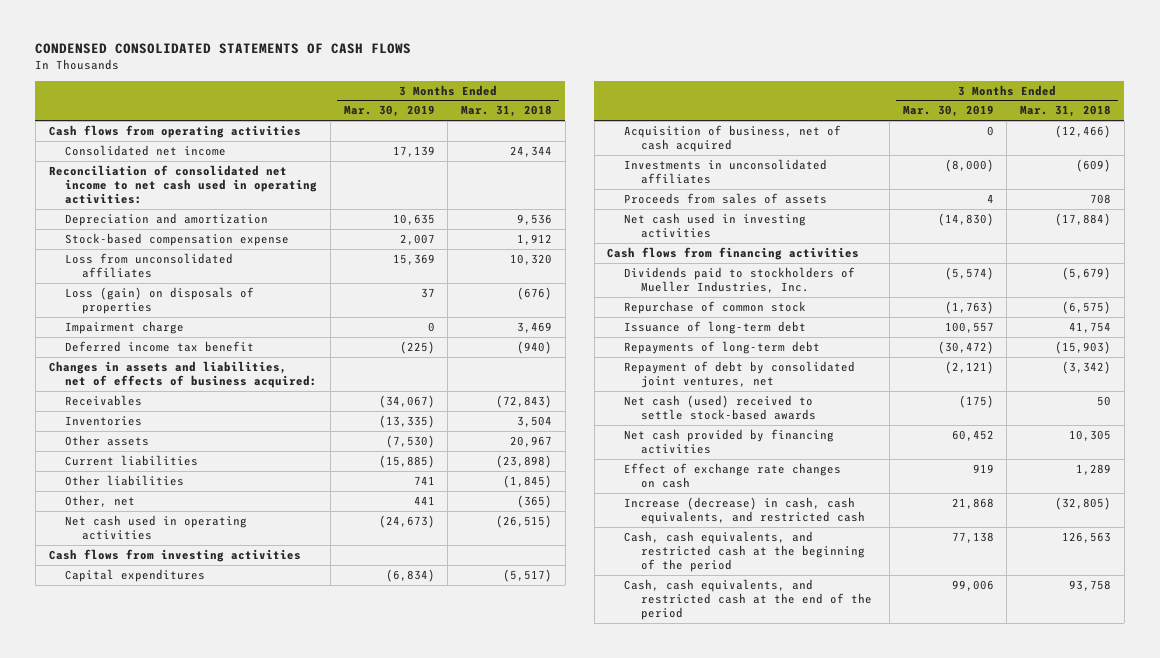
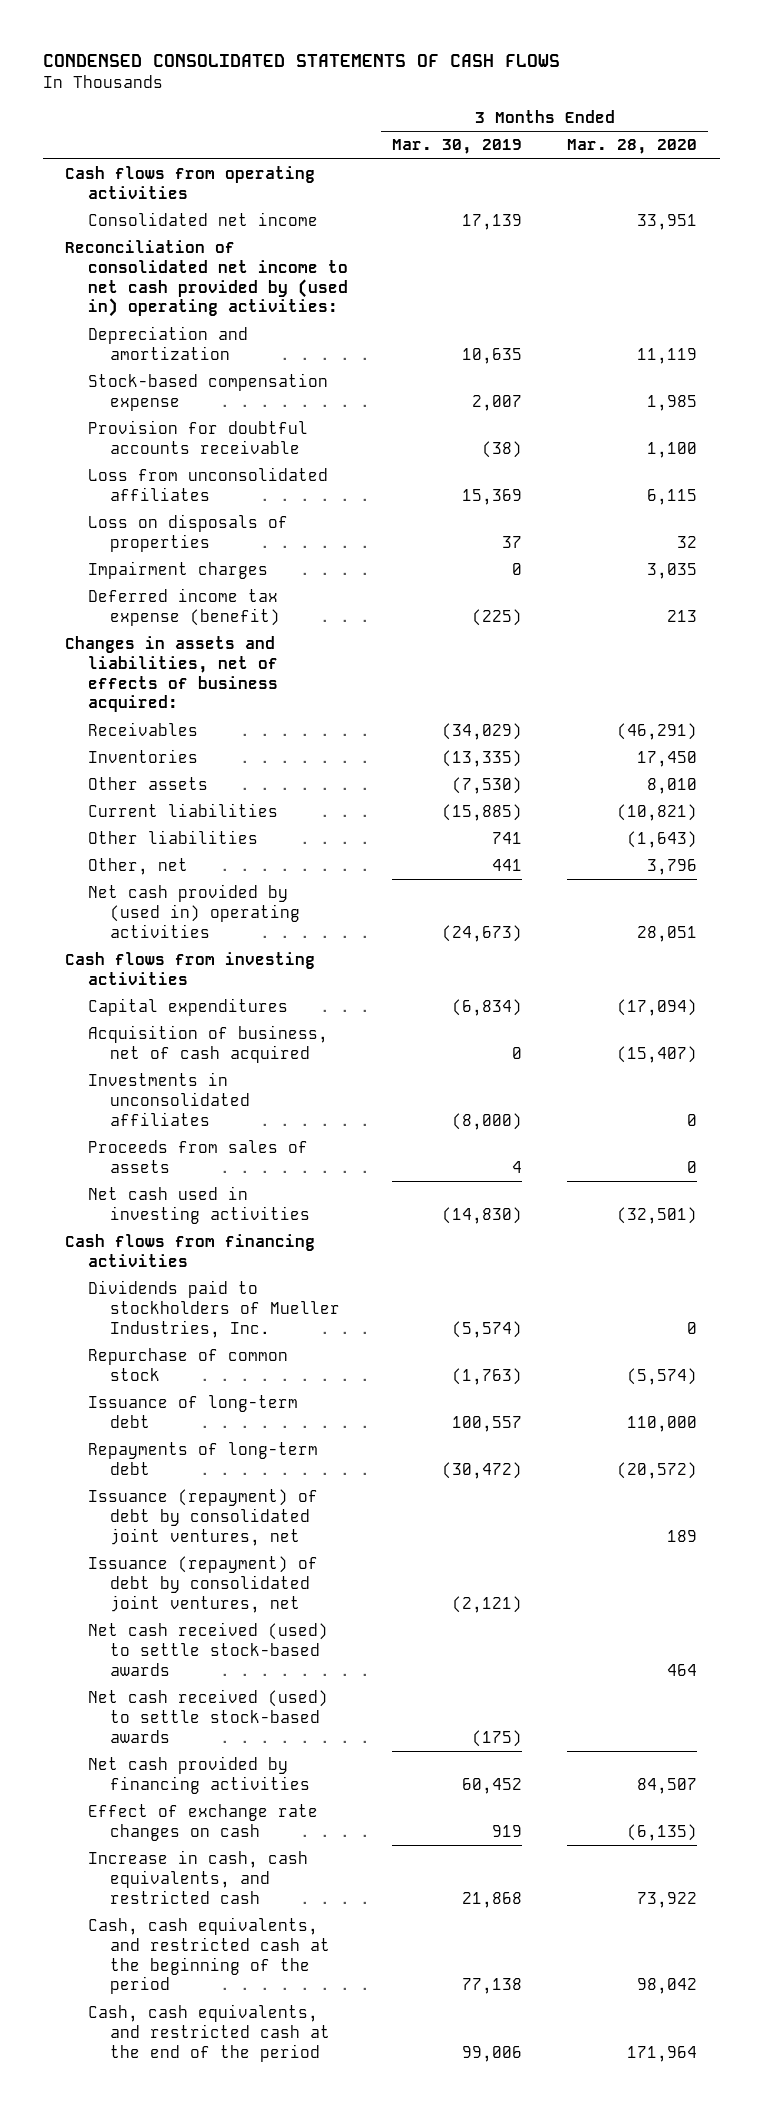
[461,105,553,118] Mar. 31, 2018 -> none
none -> [567,139,698,155] Mar. 28, 2020
[48,164,318,205] Reconciliation of consolidated net income to net cash used in operating activities: -> [65,240,348,318] Reconciliation of consolidated net income to net cash provided by (used in) operating activities:
none -> [87,420,308,454] Provision for doubtful accounts receivable
[65,286,255,315] Loss (gain) on disposals of properties -> [87,514,288,552] Loss on disposals of properties
[65,320,185,334] Impairment charge -> [87,561,268,580] Impairment charges
[65,340,255,352] Deferred income tax benefit -> [87,588,280,626] Deferred income tax expense (benefit)
[378,394,435,408] (34,067) -> [442,723,523,741] (34,029)
[65,514,248,541] Net cash used in operating activities -> [87,884,300,938] Net cash provided by (used in) operating activities
none -> [87,1489,318,1546] Issuance (repayment) of debt by consolidated joint ventures, net
[624,360,856,389] Repayment of debt by consolidated joint ventures, net -> [87,1556,318,1613] Issuance (repayment) of debt by consolidated joint ventures, net
none -> [87,1622,328,1676] Net cash received (used) to settle stock-based awards
[624,394,817,421] Net cash (used) received to settle stock-based awards -> [87,1689,328,1743] Net cash received (used) to settle stock-based awards
[624,496,866,525] Increase (decrease) in cash, cash equivalents, and restricted cash -> [87,1850,308,1904] Increase in cash, cash equivalents, and restricted cash

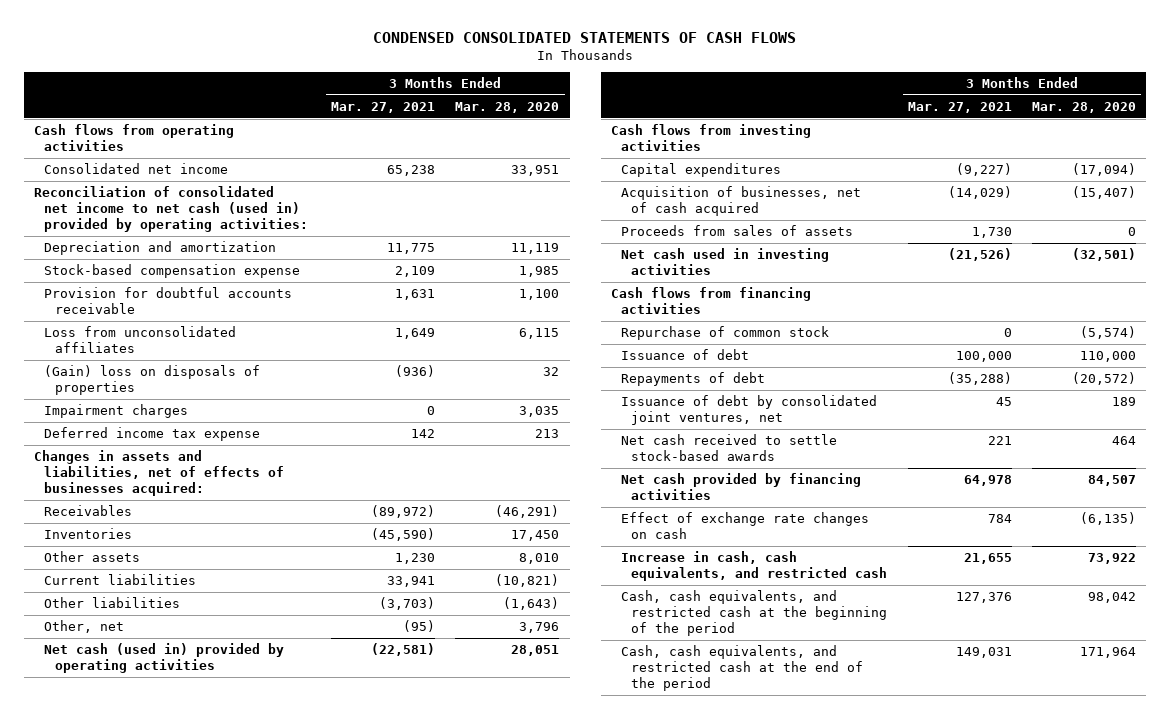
[392,139,523,155] Mar. 30, 2019 -> none
none -> [330,101,435,113] Mar. 27, 2021
[65,240,348,318] Reconciliation of consolidated net income to net cash provided by (used in) operating activities: -> [34,185,309,232] Reconciliation of consolidated net income to net cash (used in) provided by operating activities:
[87,514,288,552] Loss on disposals of properties -> [44,364,261,395] (Gain) loss on disposals of properties
[87,588,280,626] Deferred income tax expense (benefit) -> [44,426,261,441] Deferred income tax expense
[65,636,278,713] Changes in assets and liabilities, net of effects of business acquired: -> [34,449,285,496] Changes in assets and liabilities, net of effects of businesses acquired:
[87,884,300,938] Net cash provided by (used in) operating activities -> [44,642,285,673] Net cash (used in) provided by operating activities
[87,1072,250,1126] Investments in unconsolidated affiliates -> none
[87,1025,328,1063] Acquisition of business, net of cash acquired -> [621,185,862,216] Acquisition of businesses, net of cash acquired
[87,1280,340,1338] Dividends paid to stockholders of Mueller Industries, Inc. -> none
[87,1556,318,1613] Issuance (repayment) of debt by consolidated joint ventures, net -> none
[87,1689,328,1743] Net cash received (used) to settle stock-based awards -> none
[87,1395,298,1428] Issuance of long-term debt -> [621,348,750,360] Issuance of debt
[87,1442,318,1475] Repayments of long-term debt -> [621,371,766,386] Repayments of debt
[87,1489,318,1546] Issuance (repayment) of debt by consolidated joint ventures, net -> [621,394,878,425] Issuance of debt by consolidated joint ventures, net
[87,1622,328,1676] Net cash received (used) to settle stock-based awards -> [621,433,838,461] Net cash received to settle stock-based awards

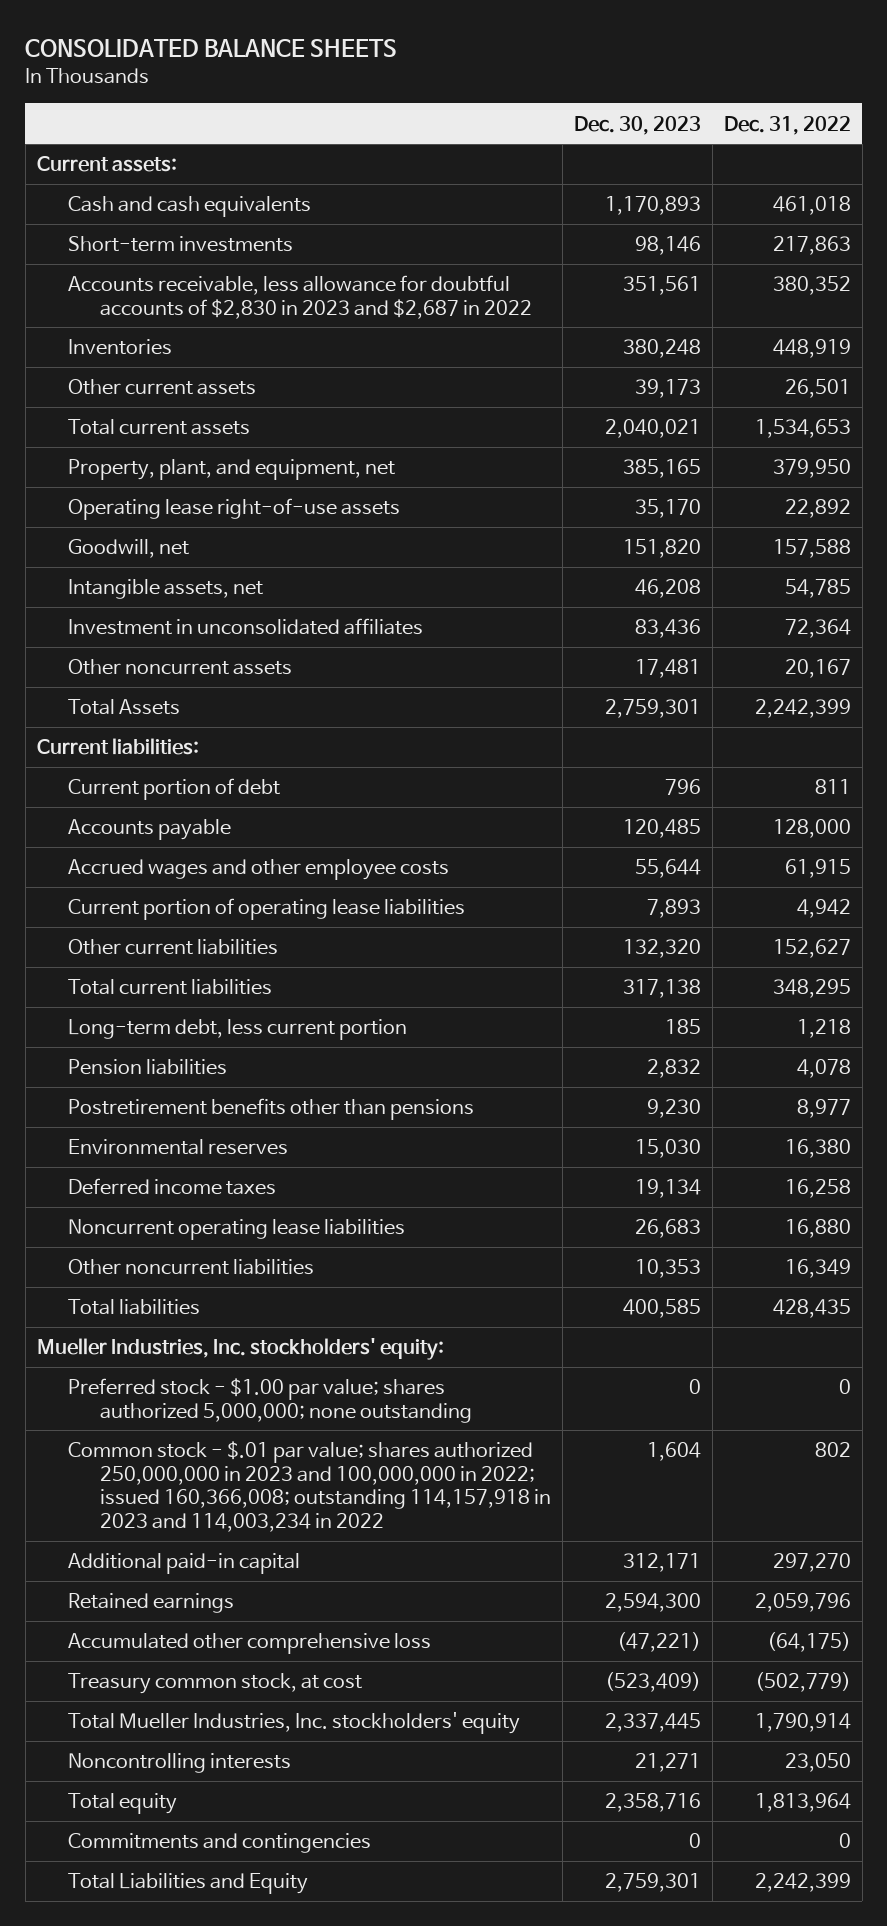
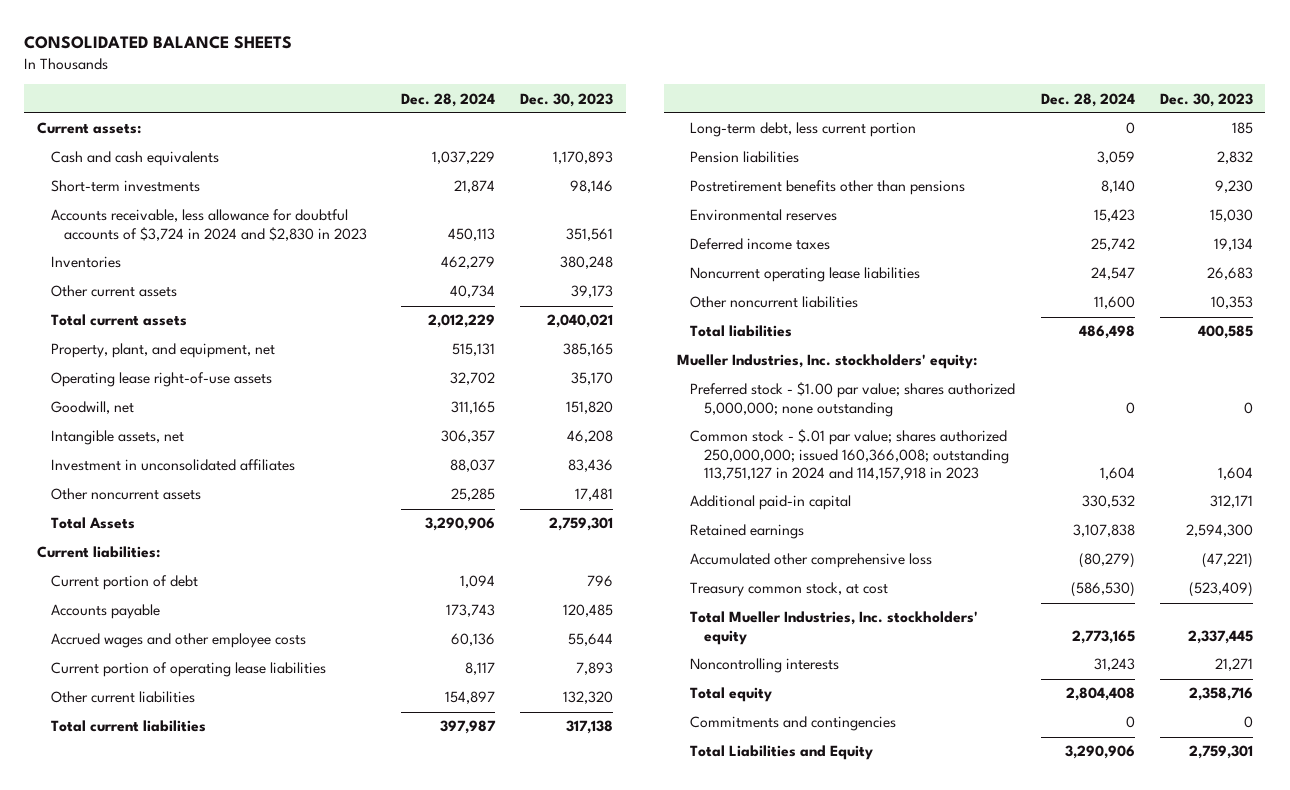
[723,115,851,135] Dec. 31, 2022 -> none
none -> [400,92,495,107] Dec. 28, 2024
[68,275,533,319] Accounts receivable, less allowance for doubtful accounts of $2,830 in 2023 and $2,687 in 2022 -> [50,209,368,241] Accounts receivable, less allowance for doubtful accounts of $3,724 in 2024 and $2,830 in 2023
[68,1441,552,1533] Common stock - $.01 par value; shares authorized 250,000,000 in 2023 and 100,000,000 in 2022; issued 160,366,008; outstanding 114,157,918 in 2023 and 114,003,234 in 2022 -> [690,429,1010,481] Common stock - $.01 par value; shares authorized 250,000,000; issued 160,366,008; outstanding 113,751,127 in 2024 and 114,157,918 in 2023

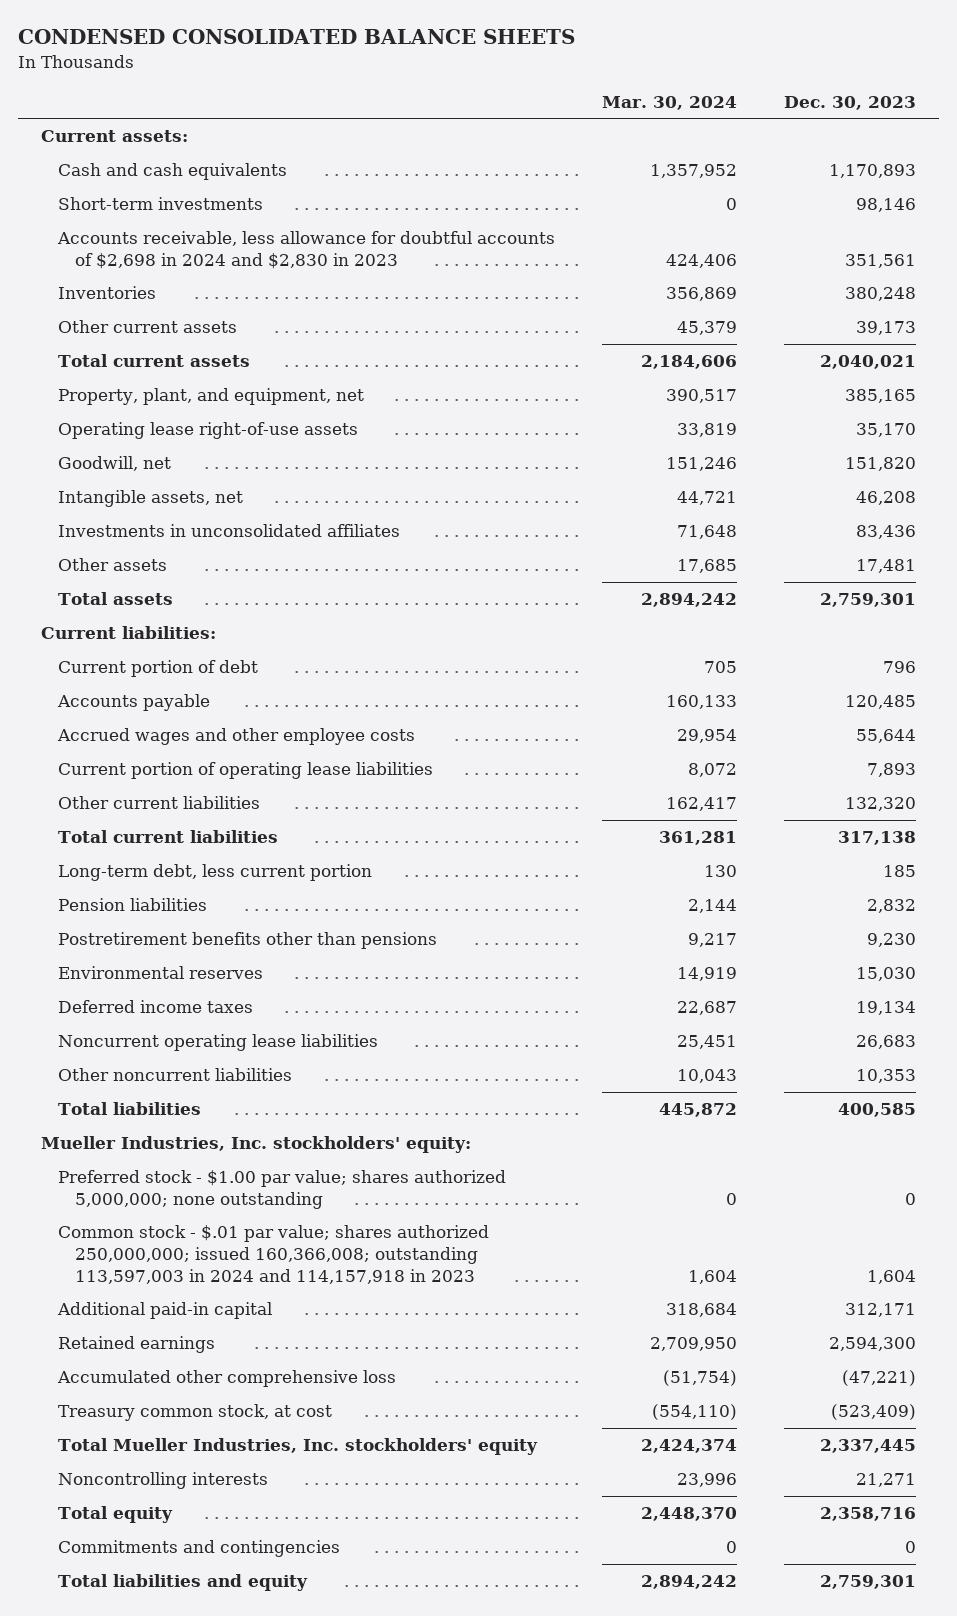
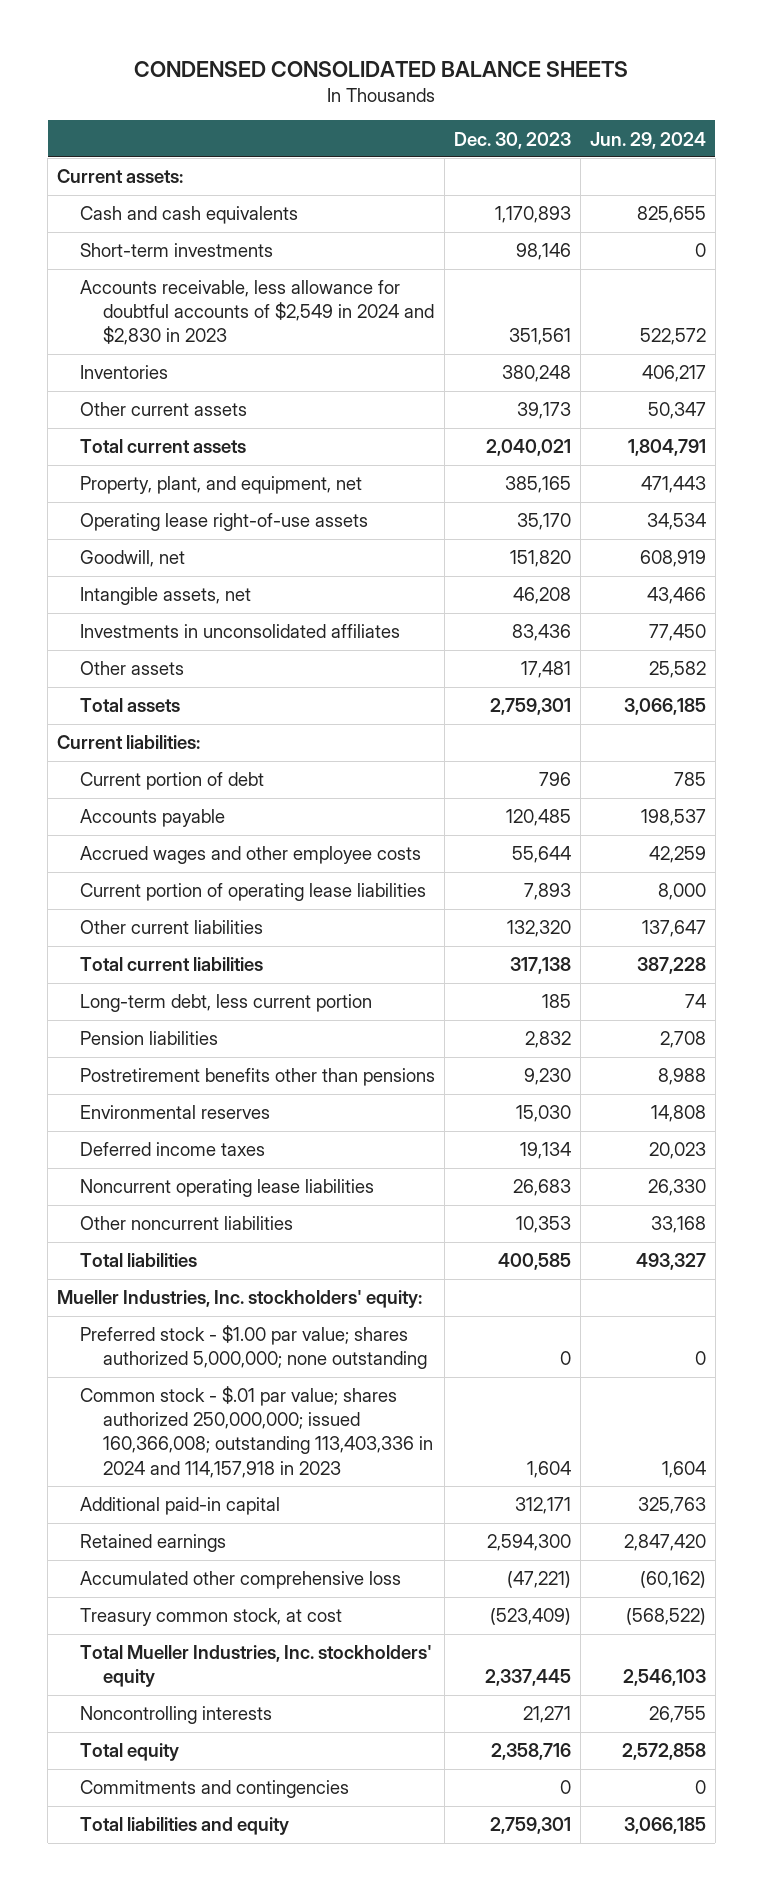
[601,95,737,110] Mar. 30, 2024 -> none
none -> [589,131,706,149] Jun. 29, 2024
[57,231,556,269] Accounts receivable, less allowance for doubtful accounts of $2,698 in 2024 and $2,830 in 2023 -> [80,280,435,346] Accounts receivable, less allowance for doubtful accounts of $2,549 in 2024 and $2,830 in 2023
[58,1225,490,1284] Common stock - $.01 par value; shares authorized 250,000,000; issued 160,366,008; outstanding 113,597,003 in 2024 and 114,157,918 in 2023 -> [80,1386,434,1478] Common stock - $.01 par value; shares authorized 250,000,000; issued 160,366,008; outstanding 113,403,336 in 2024 and 114,157,918 in 2023

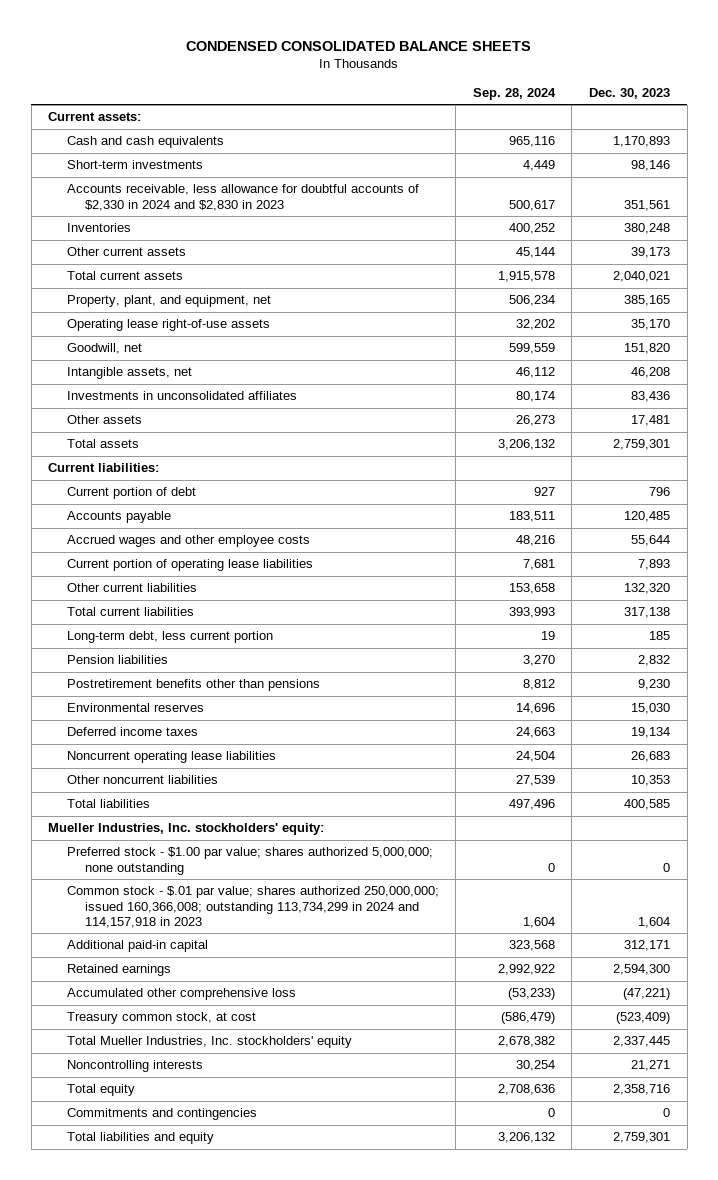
[589,131,706,149] Jun. 29, 2024 -> none
none -> [472,88,556,101] Sep. 28, 2024
[80,280,435,346] Accounts receivable, less allowance for doubtful accounts of $2,549 in 2024 and $2,830 in 2023 -> [66,184,419,211] Accounts receivable, less allowance for doubtful accounts of $2,330 in 2024 and $2,830 in 2023
[80,1386,434,1478] Common stock - $.01 par value; shares authorized 250,000,000; issued 160,366,008; outstanding 113,403,336 in 2024 and 114,157,918 in 2023 -> [66,886,439,928] Common stock - $.01 par value; shares authorized 250,000,000; issued 160,366,008; outstanding 113,734,299 in 2024 and 114,157,918 in 2023

